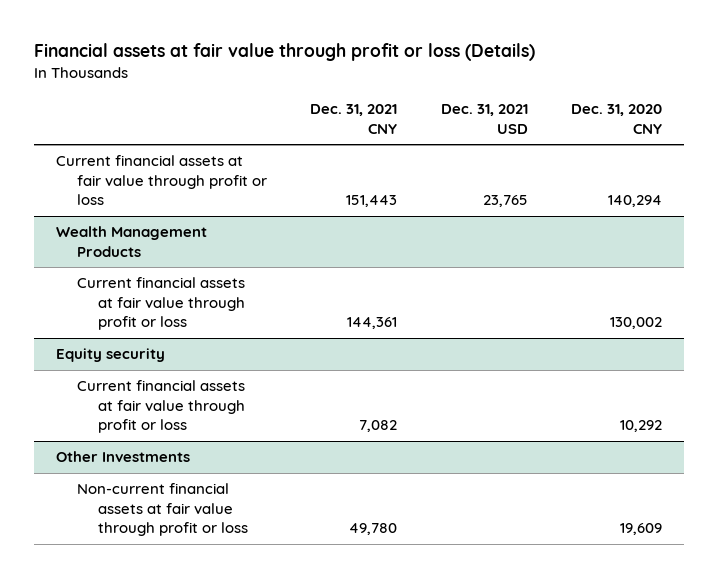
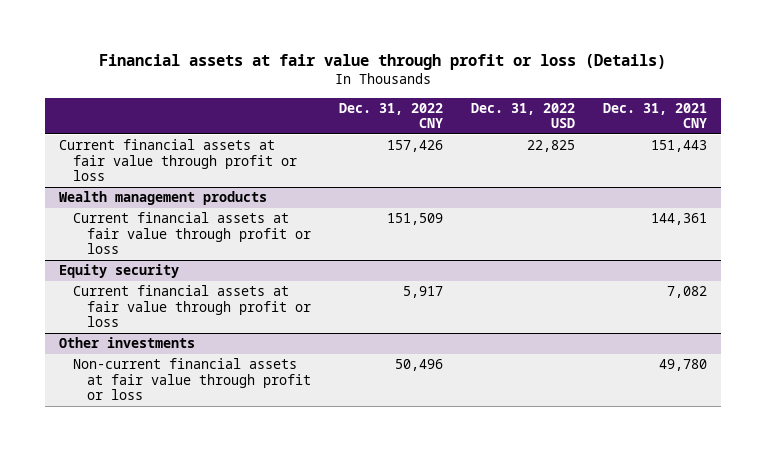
[440,104,528,134] Dec. 31, 2021 USD -> none
[571,104,663,134] Dec. 31, 2020 CNY -> none
none -> [339,102,444,129] Dec. 31, 2022 CNY
none -> [471,102,576,129] Dec. 31, 2022 USD
[55,226,207,257] Wealth Management Products -> [59,191,268,206] Wealth management products
[55,451,190,463] Other Investments -> [59,337,196,349] Other investments

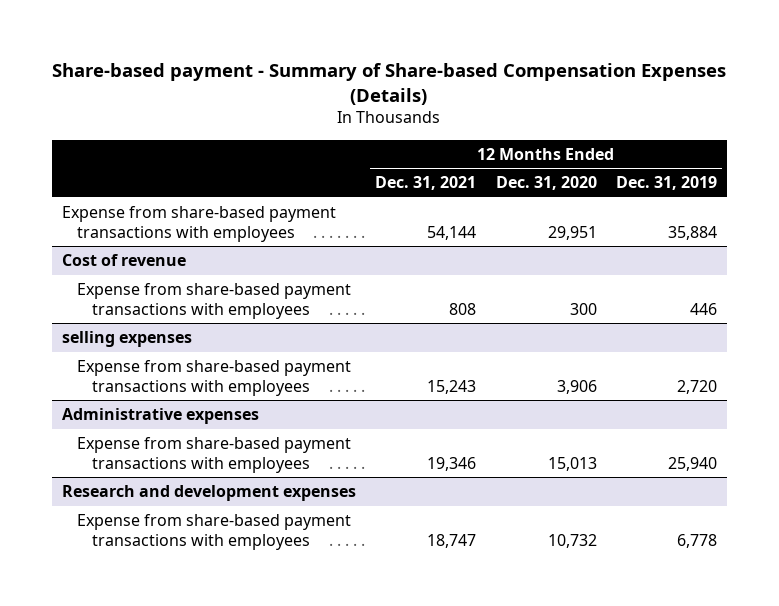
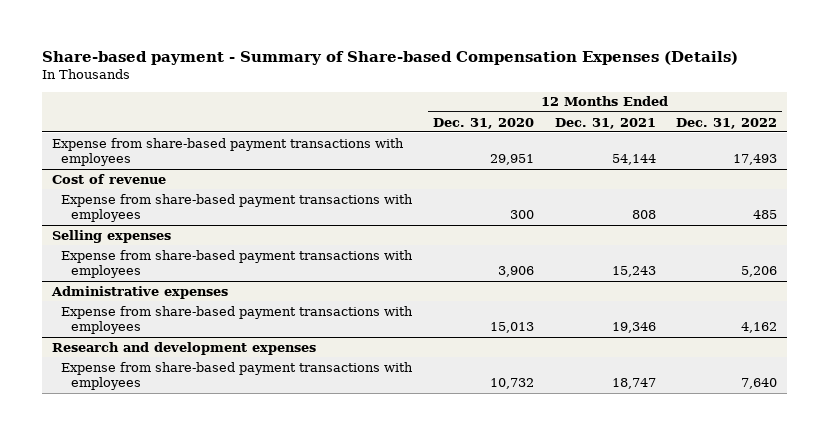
[616,176,718,191] Dec. 31, 2019 -> none
none -> [676,117,778,129] Dec. 31, 2022
[61,331,192,348] selling expenses -> [52,229,172,243] Selling expenses

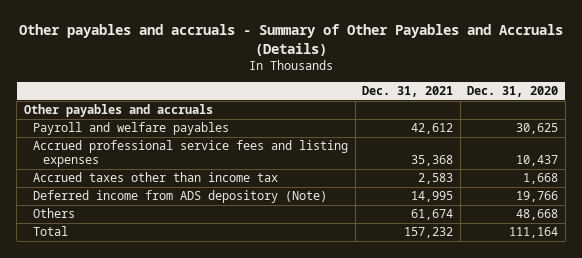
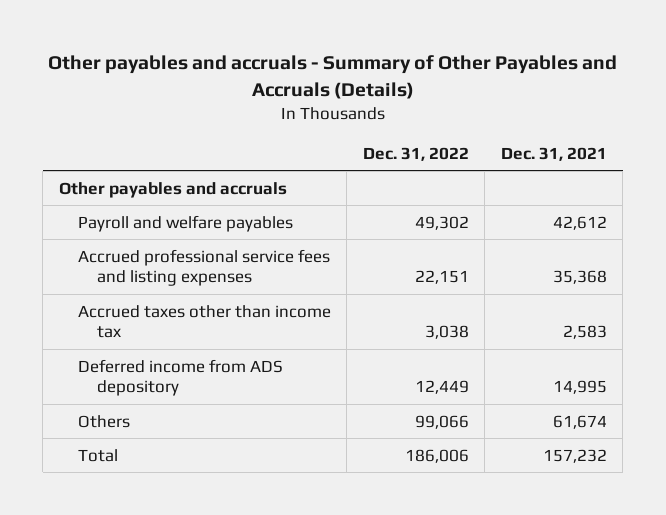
[467,86,559,98] Dec. 31, 2020 -> none
none -> [362,146,469,161] Dec. 31, 2022
[33,190,328,204] Deferred income from ADS depository (Note) -> [77,358,283,397] Deferred income from ADS depository

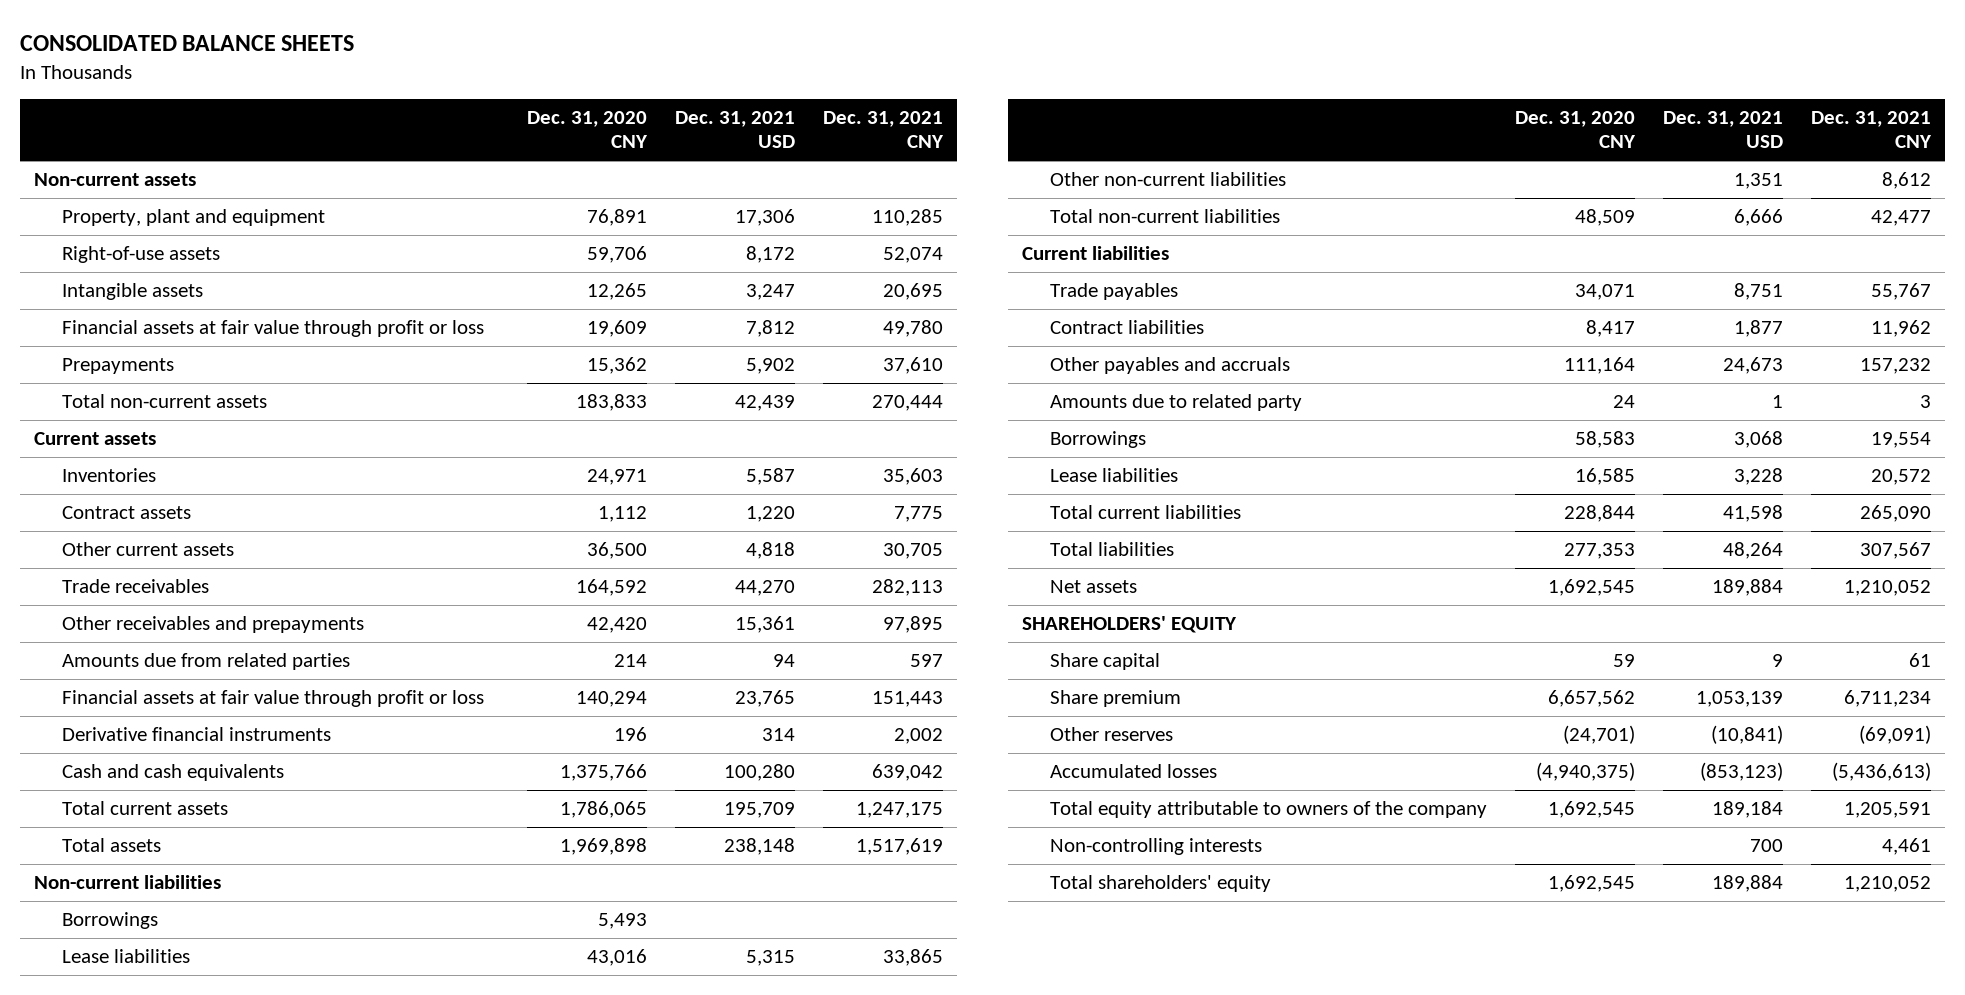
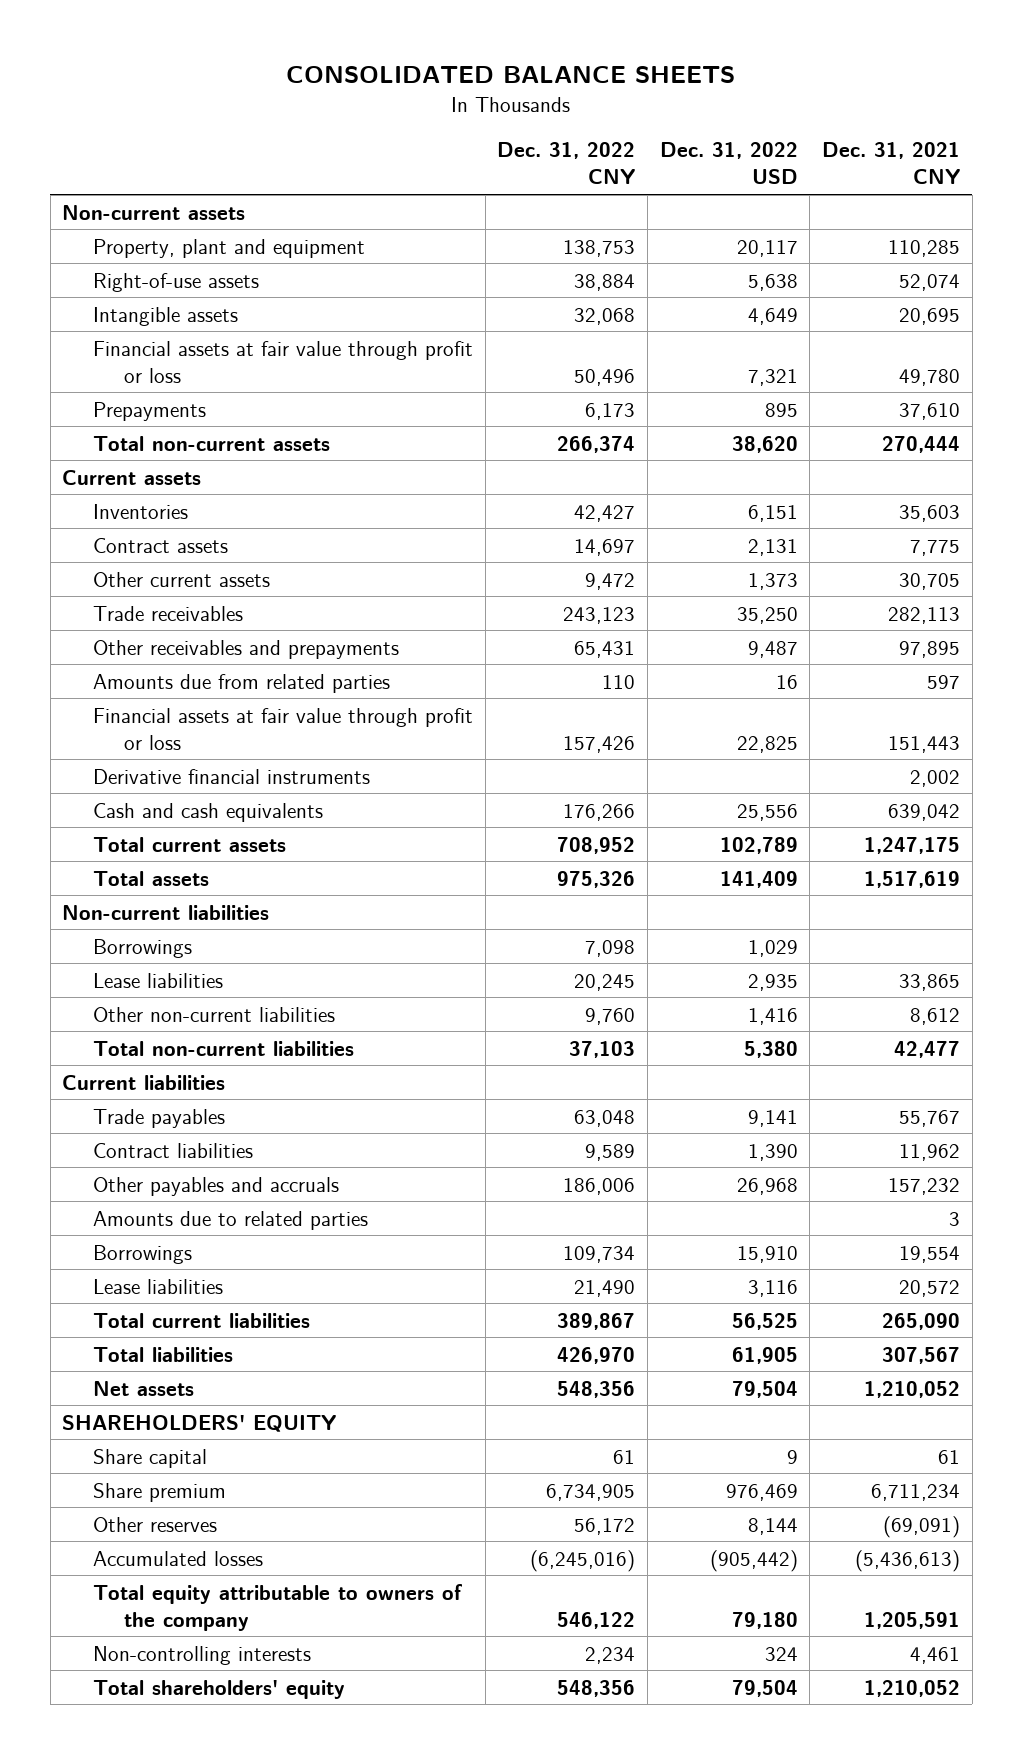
[527,111,649,149] Dec. 31, 2020 CNY -> none
[675,111,796,149] Dec. 31, 2021 USD -> none
none -> [497,142,636,185] Dec. 31, 2022 CNY
none -> [659,142,798,185] Dec. 31, 2022 USD
[1050,394,1303,412] Amounts due to related party -> [93,1210,369,1230] Amounts due to related parties

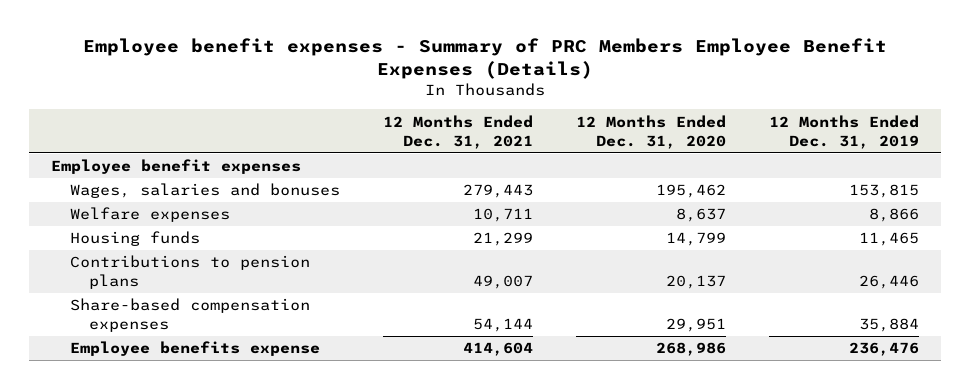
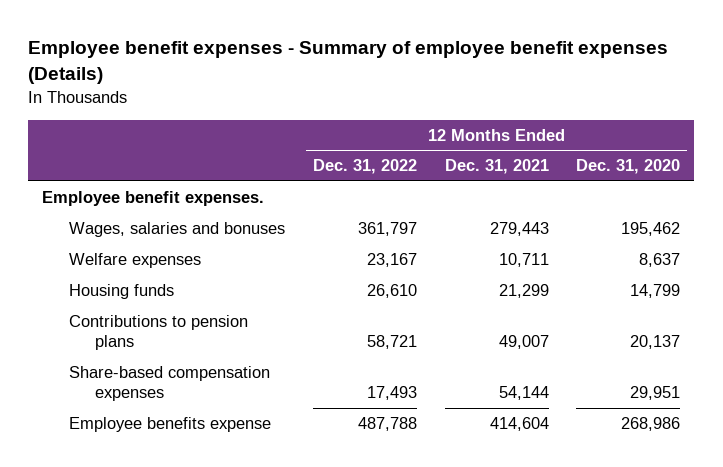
[83,38,888,79] Employee benefit expenses - Summary of PRC Members Employee Benefit Expenses (Details) -> [28,41,669,85] Employee benefit expenses - Summary of employee benefit expenses (Details)
[769,114,920,149] 12 Months Ended Dec. 31, 2019 -> none
none -> [312,159,417,175] Dec. 31, 2022
[50,159,301,175] Employee benefit expenses -> [42,191,265,207] Employee benefit expenses.

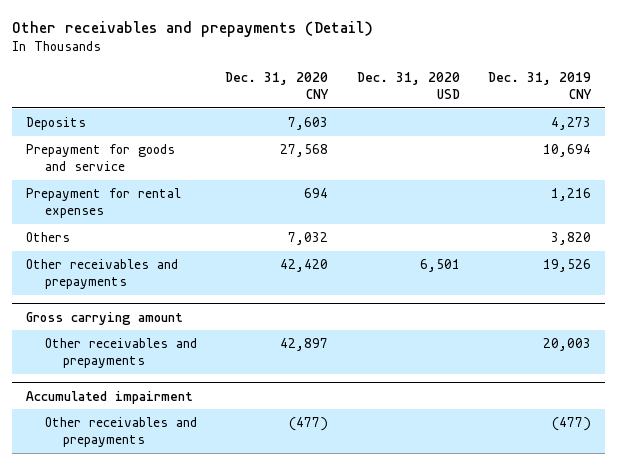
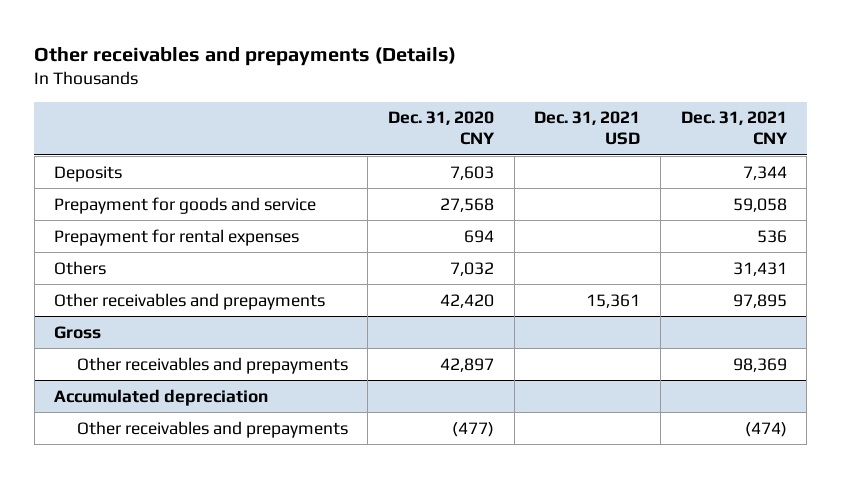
[11,20,373,37] Other receivables and prepayments (Detail) -> [34,46,457,66] Other receivables and prepayments (Details)
[356,71,460,99] Dec. 31, 2020 USD -> none
[487,71,592,99] Dec. 31, 2019 CNY -> none
none -> [534,111,641,146] Dec. 31, 2021 USD
none -> [680,111,788,146] Dec. 31, 2021 CNY
[25,311,183,325] Gross carrying amount -> [54,325,102,339] Gross
[25,390,193,404] Accumulated impairment -> [54,388,269,406] Accumulated depreciation

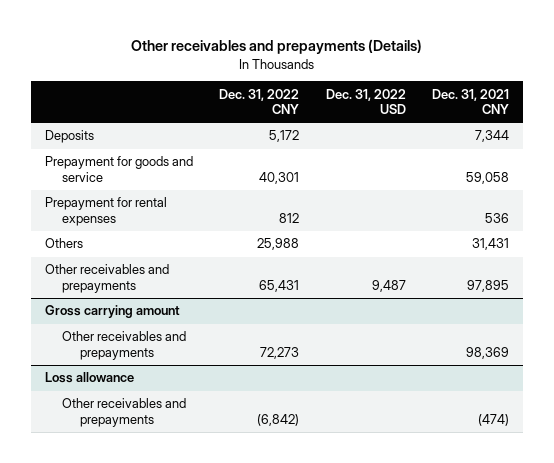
[388,111,496,146] Dec. 31, 2020 CNY -> none
[534,111,641,146] Dec. 31, 2021 USD -> none
none -> [219,88,300,115] Dec. 31, 2022 CNY
none -> [325,88,406,115] Dec. 31, 2022 USD
[54,325,102,339] Gross -> [44,305,180,319] Gross carrying amount
[54,388,269,406] Accumulated depreciation -> [44,372,134,384] Loss allowance

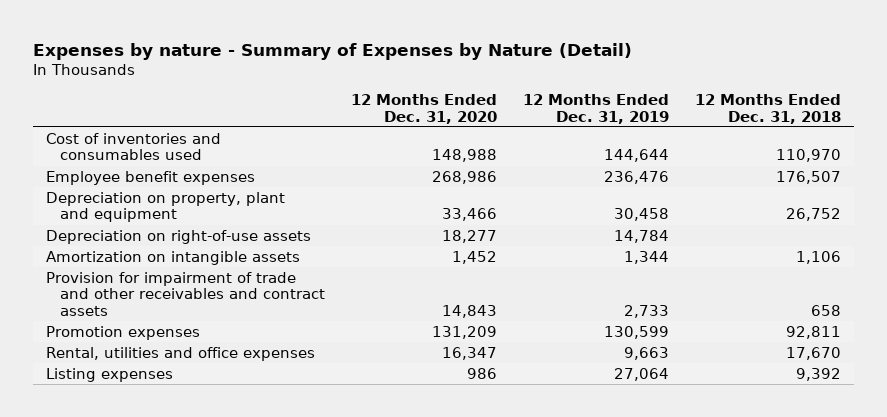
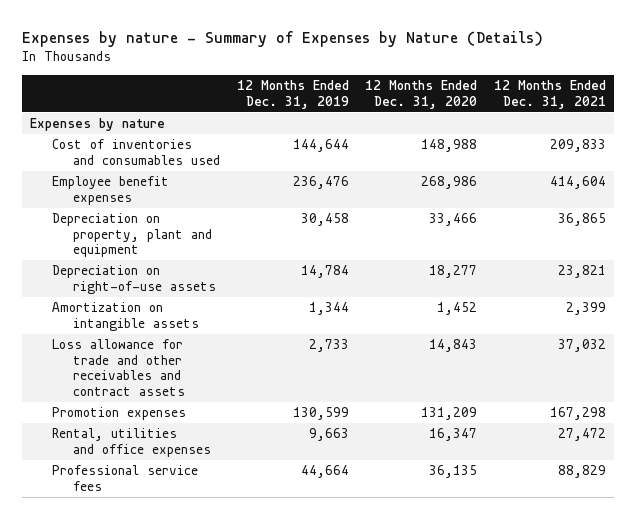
[33,42,633,60] Expenses by nature - Summary of Expenses by Nature (Detail) -> [22,31,544,48] Expenses by nature - Summary of Expenses by Nature (Details)
[694,93,841,124] 12 Months Ended Dec. 31, 2018 -> none
none -> [493,80,606,109] 12 Months Ended Dec. 31, 2021
none -> [30,118,166,132] Expenses by nature
[46,271,325,317] Provision for impairment of trade and other receivables and contract assets -> [51,339,186,397] Loss allowance for trade and other receivables and contract assets
[46,367,174,382] Listing expenses -> none
none -> [51,465,198,491] Professional service fees

